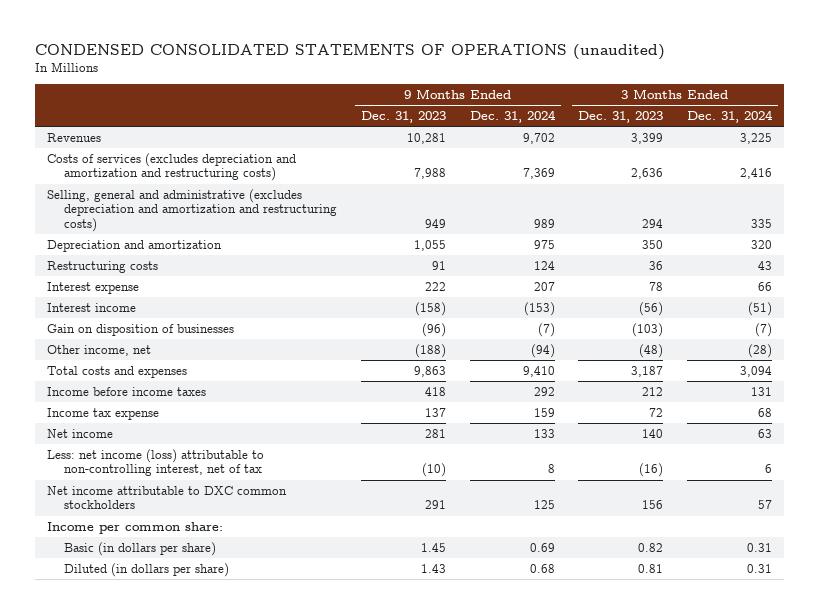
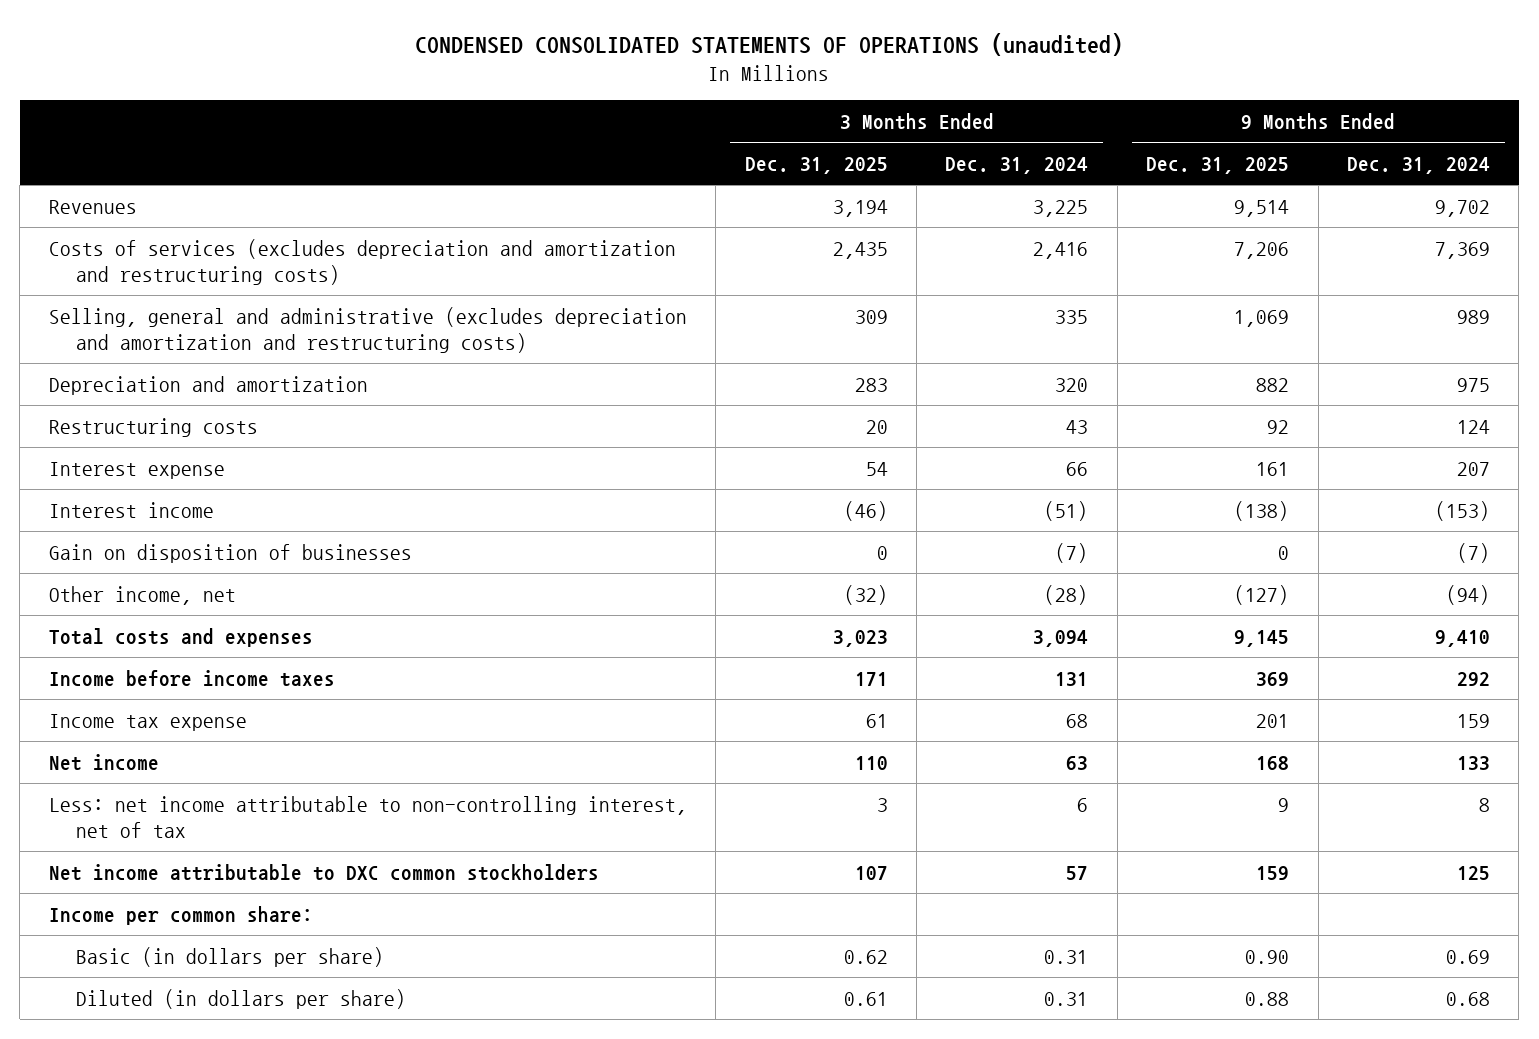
[360,110,446,123] Dec. 31, 2023 -> none
[578,110,664,123] Dec. 31, 2023 -> none
none -> [744,156,888,174] Dec. 31, 2025
none -> [1146,156,1290,174] Dec. 31, 2025
[47,448,265,477] Less: net income (loss) attributable to non-controlling interest, net of tax -> [48,795,687,838] Less: net income attributable to non-controlling interest, net of tax

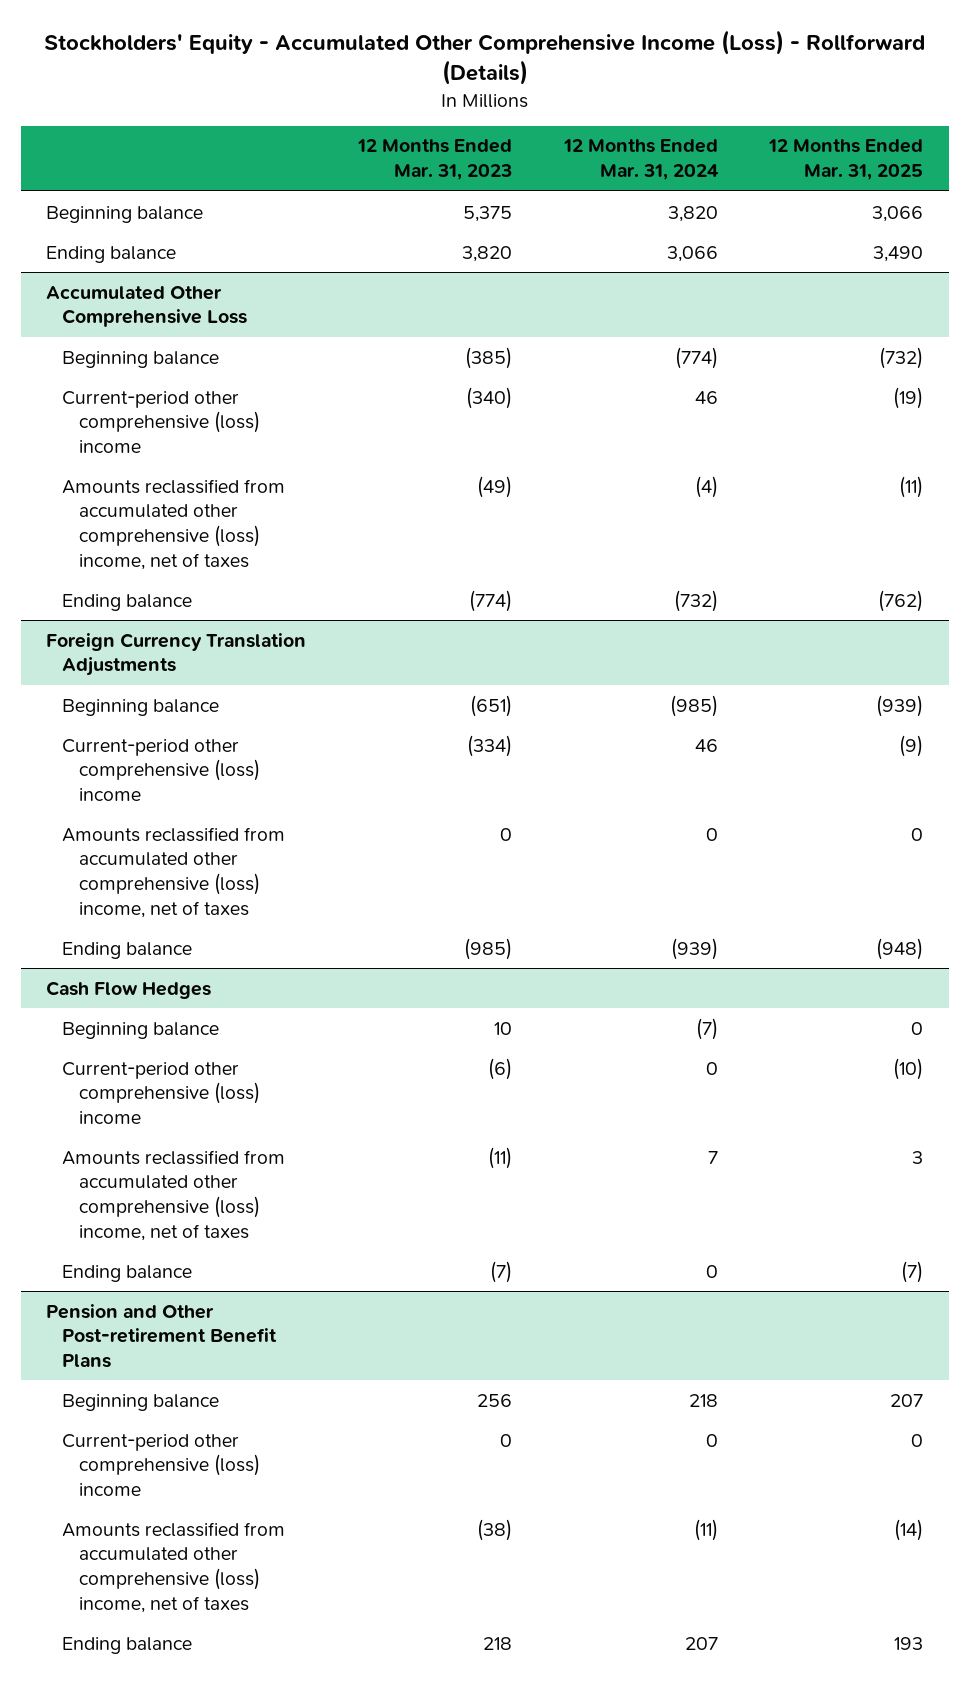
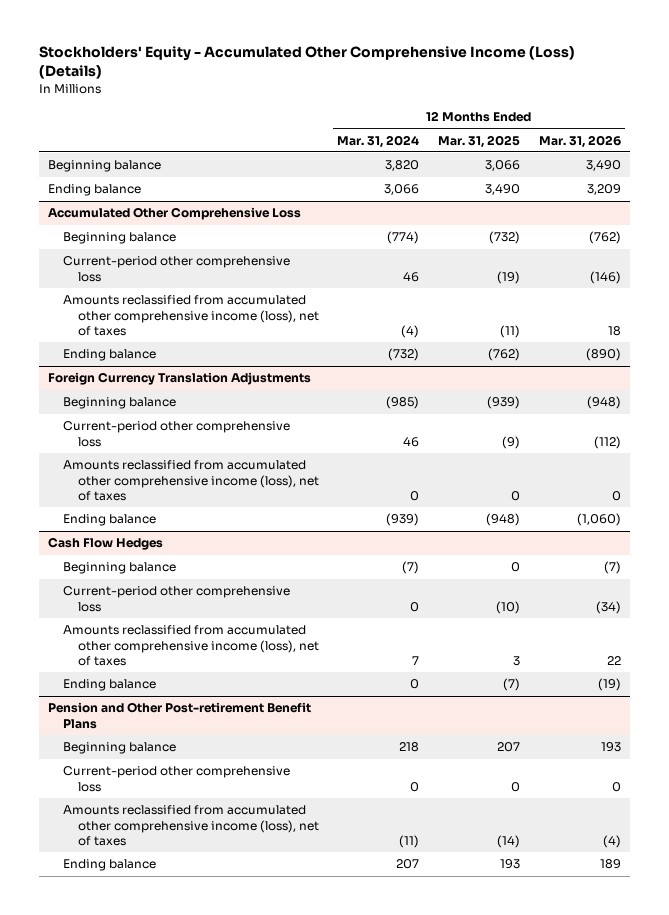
[43,30,925,86] Stockholders' Equity - Accumulated Other Comprehensive Income (Loss) - Rollforward (Details) -> [38,46,575,80] Stockholders' Equity - Accumulated Other Comprehensive Income (Loss) (Details)
[356,139,512,181] 12 Months Ended Mar. 31, 2023 -> none
none -> [538,134,621,148] Mar. 31, 2026
[62,390,260,454] Current-period other comprehensive (loss) income -> [62,256,290,282] Current-period other comprehensive loss
[62,478,286,570] Amounts reclassified from accumulated other comprehensive (loss) income, net of taxes -> [62,295,319,336] Amounts reclassified from accumulated other comprehensive income (loss), net of taxes
[62,738,260,802] Current-period other comprehensive (loss) income -> [62,421,290,447] Current-period other comprehensive loss
[62,826,286,918] Amounts reclassified from accumulated other comprehensive (loss) income, net of taxes -> [62,460,319,501] Amounts reclassified from accumulated other comprehensive income (loss), net of taxes
[62,1061,260,1125] Current-period other comprehensive (loss) income -> [62,586,290,612] Current-period other comprehensive loss
[62,1149,286,1241] Amounts reclassified from accumulated other comprehensive (loss) income, net of taxes -> [62,625,319,666] Amounts reclassified from accumulated other comprehensive income (loss), net of taxes
[62,1433,260,1497] Current-period other comprehensive (loss) income -> [62,766,290,792] Current-period other comprehensive loss
[62,1521,286,1613] Amounts reclassified from accumulated other comprehensive (loss) income, net of taxes -> [62,805,319,846] Amounts reclassified from accumulated other comprehensive income (loss), net of taxes

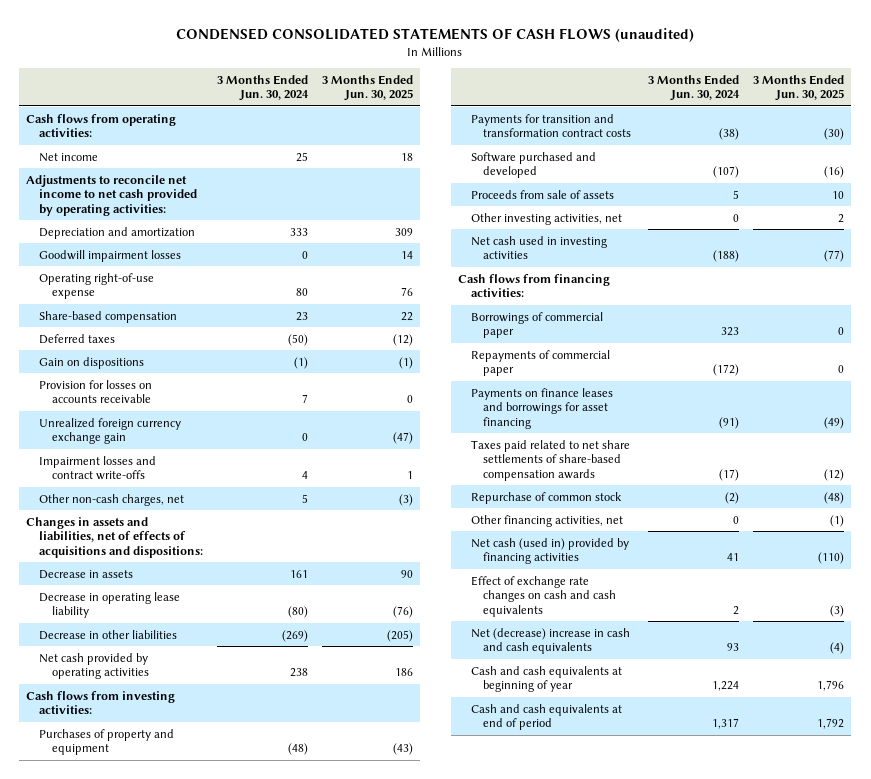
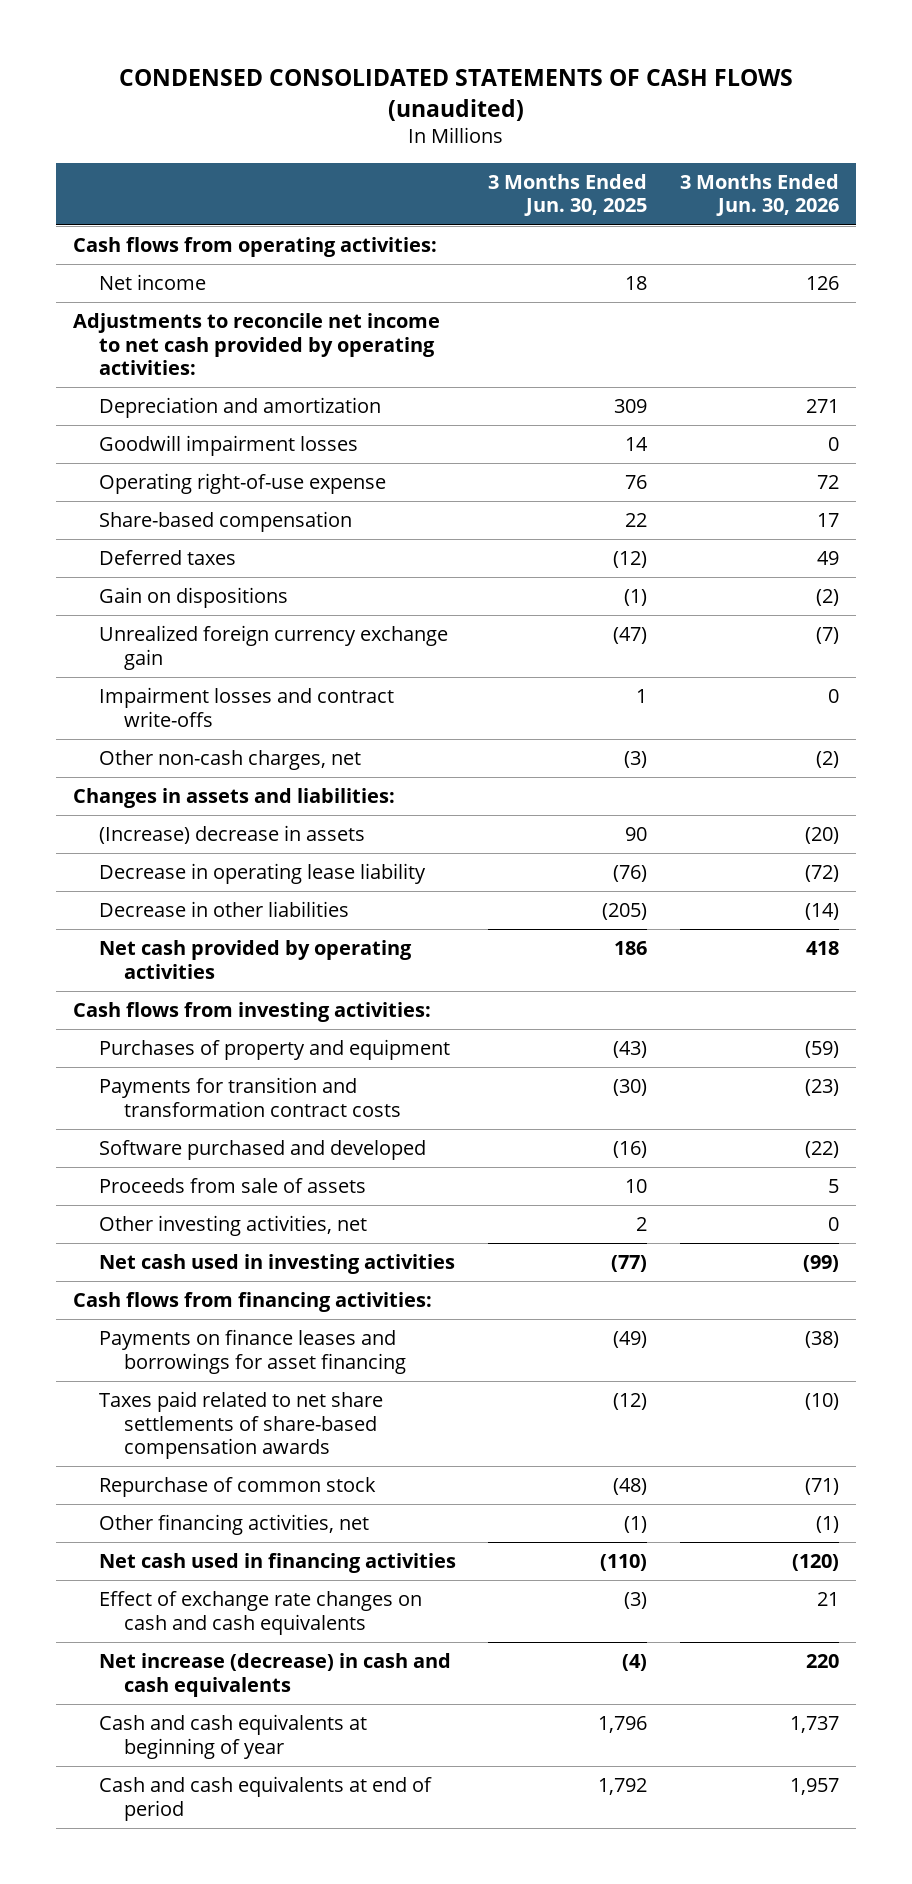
[216,74,309,102] 3 Months Ended Jun. 30, 2024 -> none
none -> [680,173,840,217] 3 Months Ended Jun. 30, 2026
[39,379,153,404] Provision for losses on accounts receivable -> none
[26,516,204,558] Changes in assets and liabilities, net of effects of acquisitions and dispositions: -> [72,788,395,809] Changes in assets and liabilities:
[39,569,134,579] Decrease in assets -> [98,825,365,845] (Increase) decrease in assets
[470,311,603,339] Borrowings of commercial paper -> none
[470,349,610,377] Repayments of commercial paper -> none
[470,537,629,565] Net cash (used in) provided by financing activities -> [98,1553,456,1574] Net cash used in financing activities
[470,627,630,655] Net (decrease) increase in cash and cash equivalents -> [98,1653,451,1697] Net increase (decrease) in cash and cash equivalents

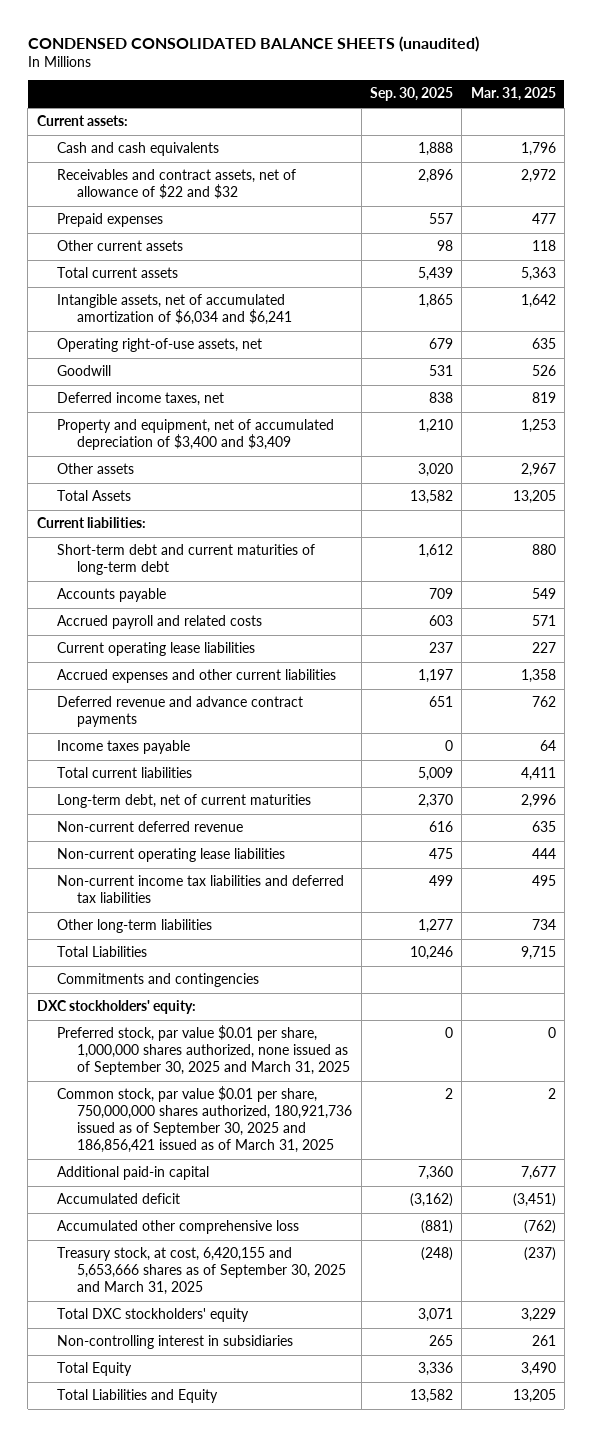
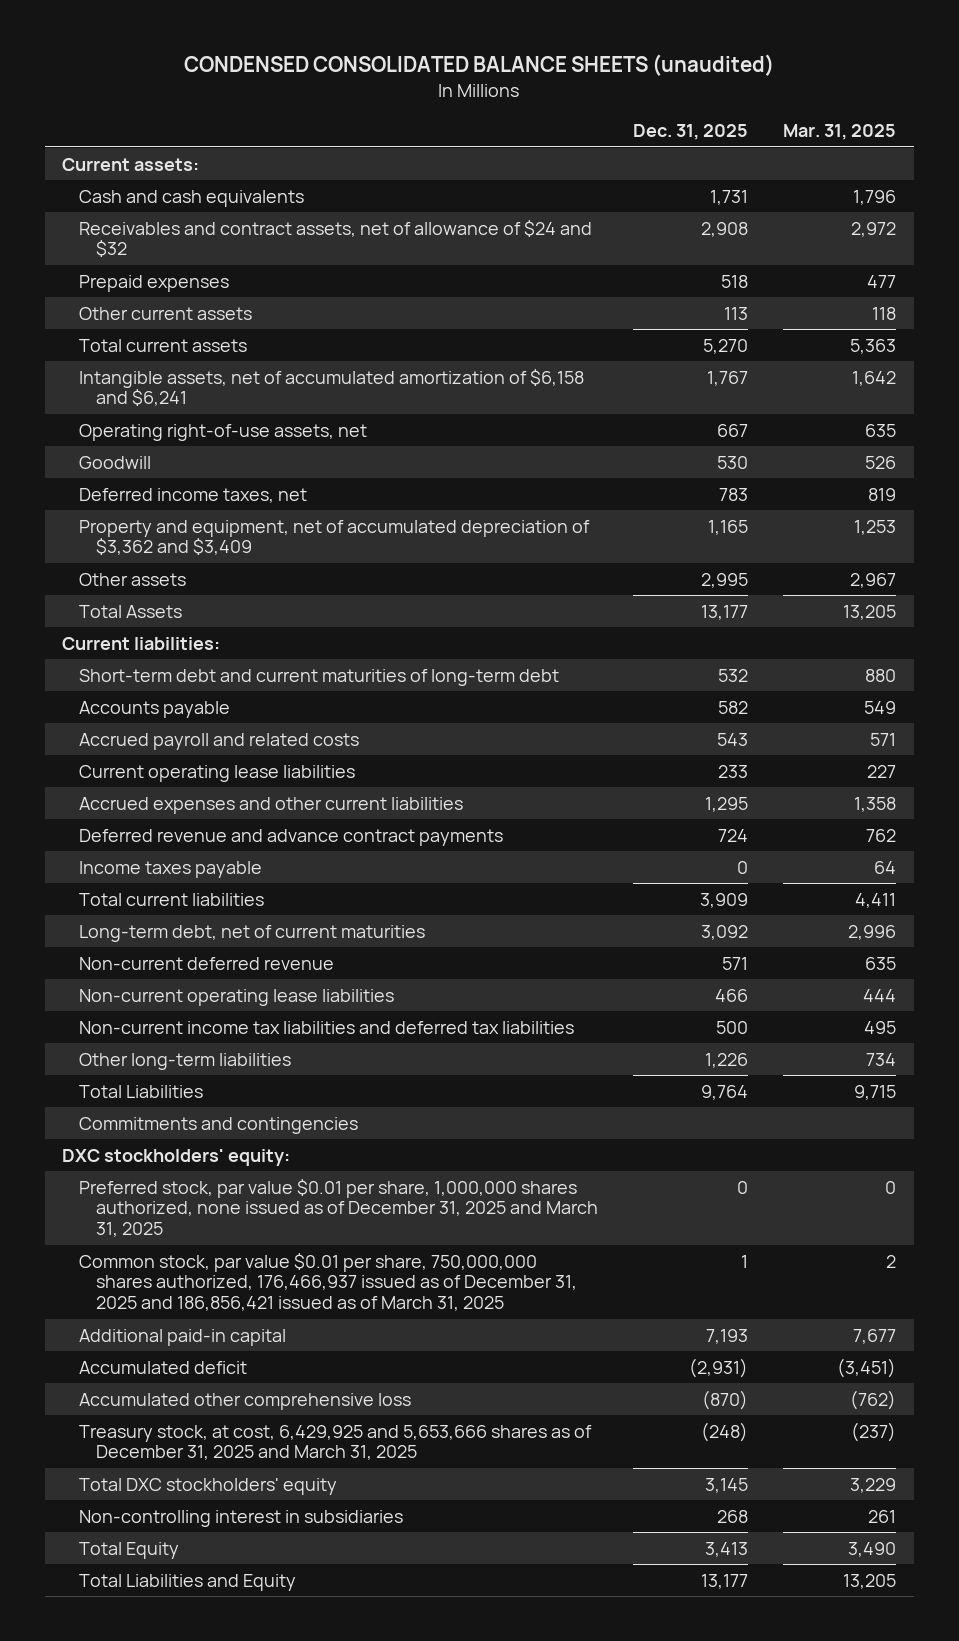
[370,87,454,102] Sep. 30, 2025 -> none
none -> [633,124,749,141] Dec. 31, 2025
[57,169,297,200] Receivables and contract assets, net of allowance of $22 and $32 -> [79,219,593,258] Receivables and contract assets, net of allowance of $24 and $32
[57,294,293,326] Intangible assets, net of accumulated amortization of $6,034 and $6,241 -> [79,368,585,407] Intangible assets, net of accumulated amortization of $6,158 and $6,241
[57,419,335,451] Property and equipment, net of accumulated depreciation of $3,400 and $3,409 -> [79,519,591,556] Property and equipment, net of accumulated depreciation of $3,362 and $3,409
[57,1025,351,1076] Preferred stock, par value $0.01 per share, 1,000,000 shares authorized, none issued as of September 30, 2025 and March 31, 2025 -> [79,1178,598,1238] Preferred stock, par value $0.01 per share, 1,000,000 shares authorized, none issued as of December 31, 2025 and March 31, 2025
[57,1086,353,1154] Common stock, par value $0.01 per share, 750,000,000 shares authorized, 180,921,736 issued as of September 30, 2025 and 186,856,421 issued as of March 31, 2025 -> [79,1252,577,1312] Common stock, par value $0.01 per share, 750,000,000 shares authorized, 176,466,937 issued as of December 31, 2025 and 186,856,421 issued as of March 31, 2025
[57,1247,347,1296] Treasury stock, at cost, 6,420,155 and 5,653,666 shares as of September 30, 2025 and March 31, 2025 -> [79,1424,593,1461] Treasury stock, at cost, 6,429,925 and 5,653,666 shares as of December 31, 2025 and March 31, 2025

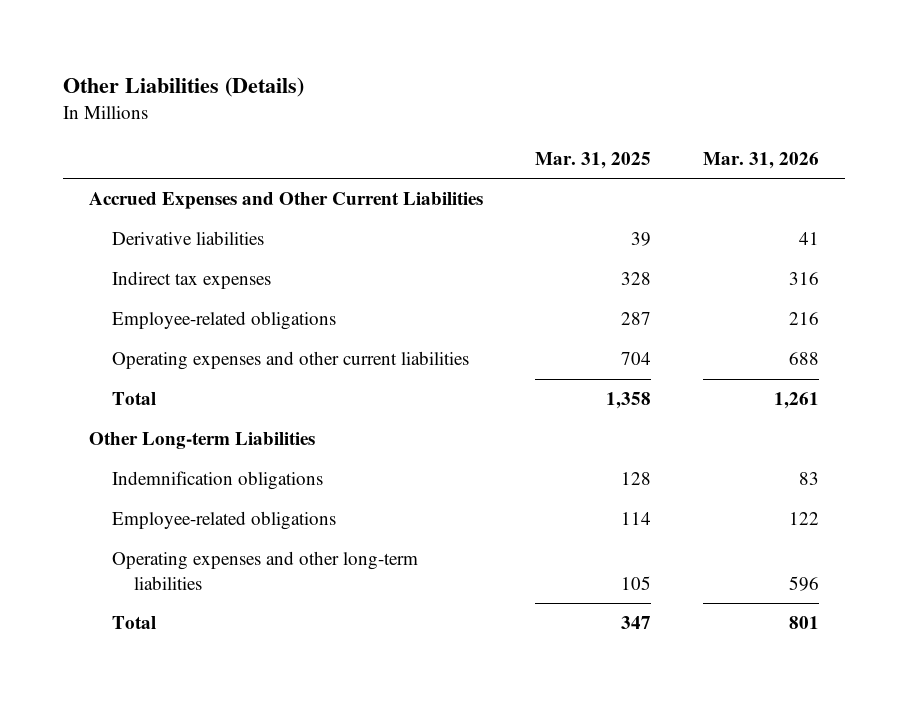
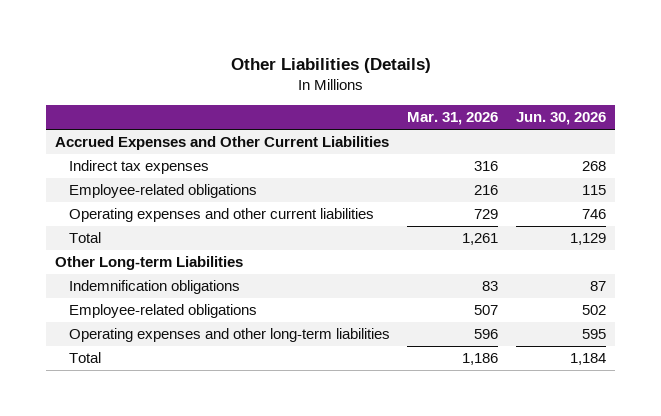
[535,151,652,169] Mar. 31, 2025 -> none
none -> [515,112,606,126] Jun. 30, 2026
[111,231,264,246] Derivative liabilities -> none
[789,352,820,366] 688 -> [474,209,499,220] 729
[789,512,820,526] 122 -> [474,305,499,316] 507
[789,616,820,630] 801 -> [462,353,499,366] 1,186

